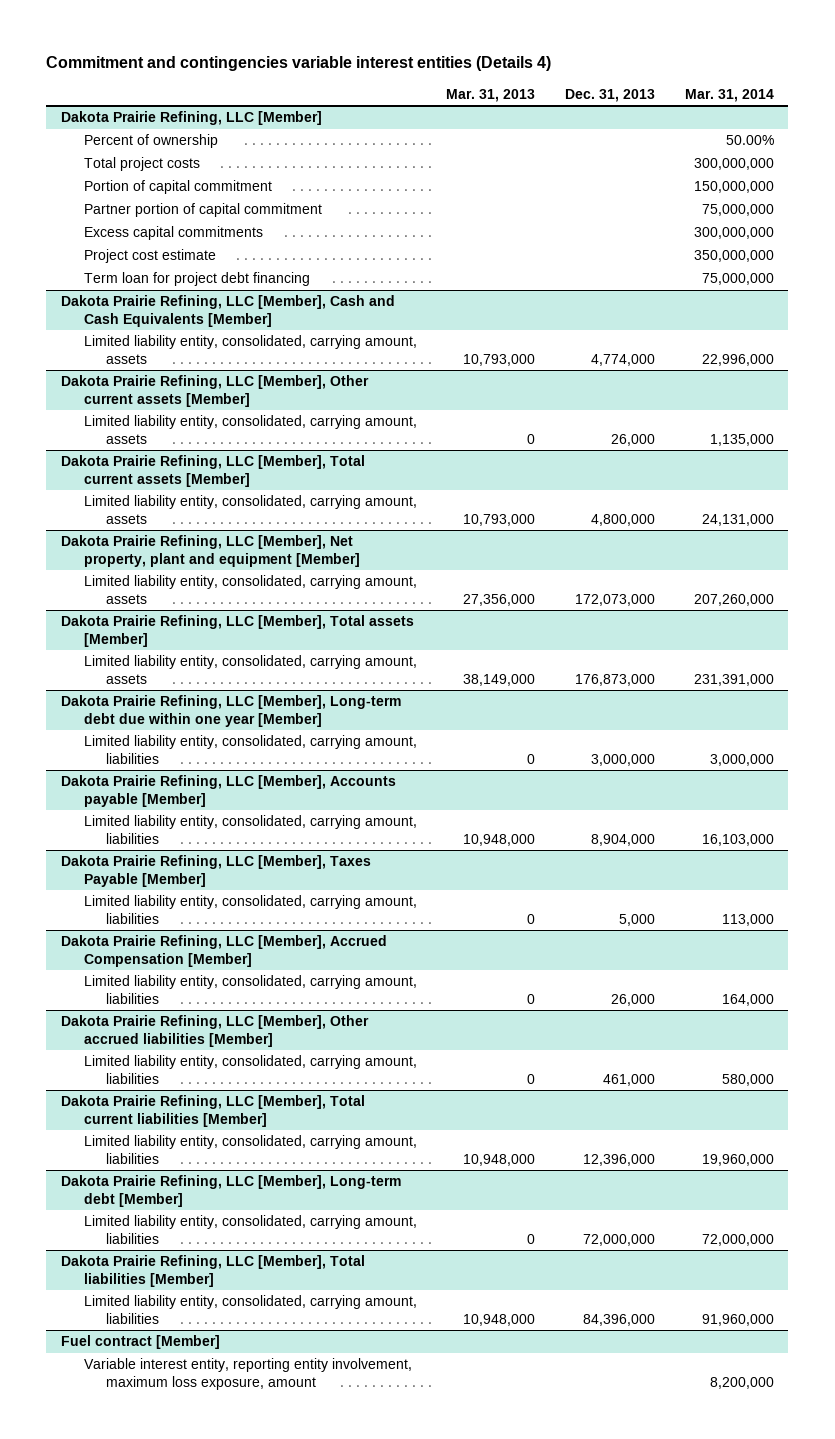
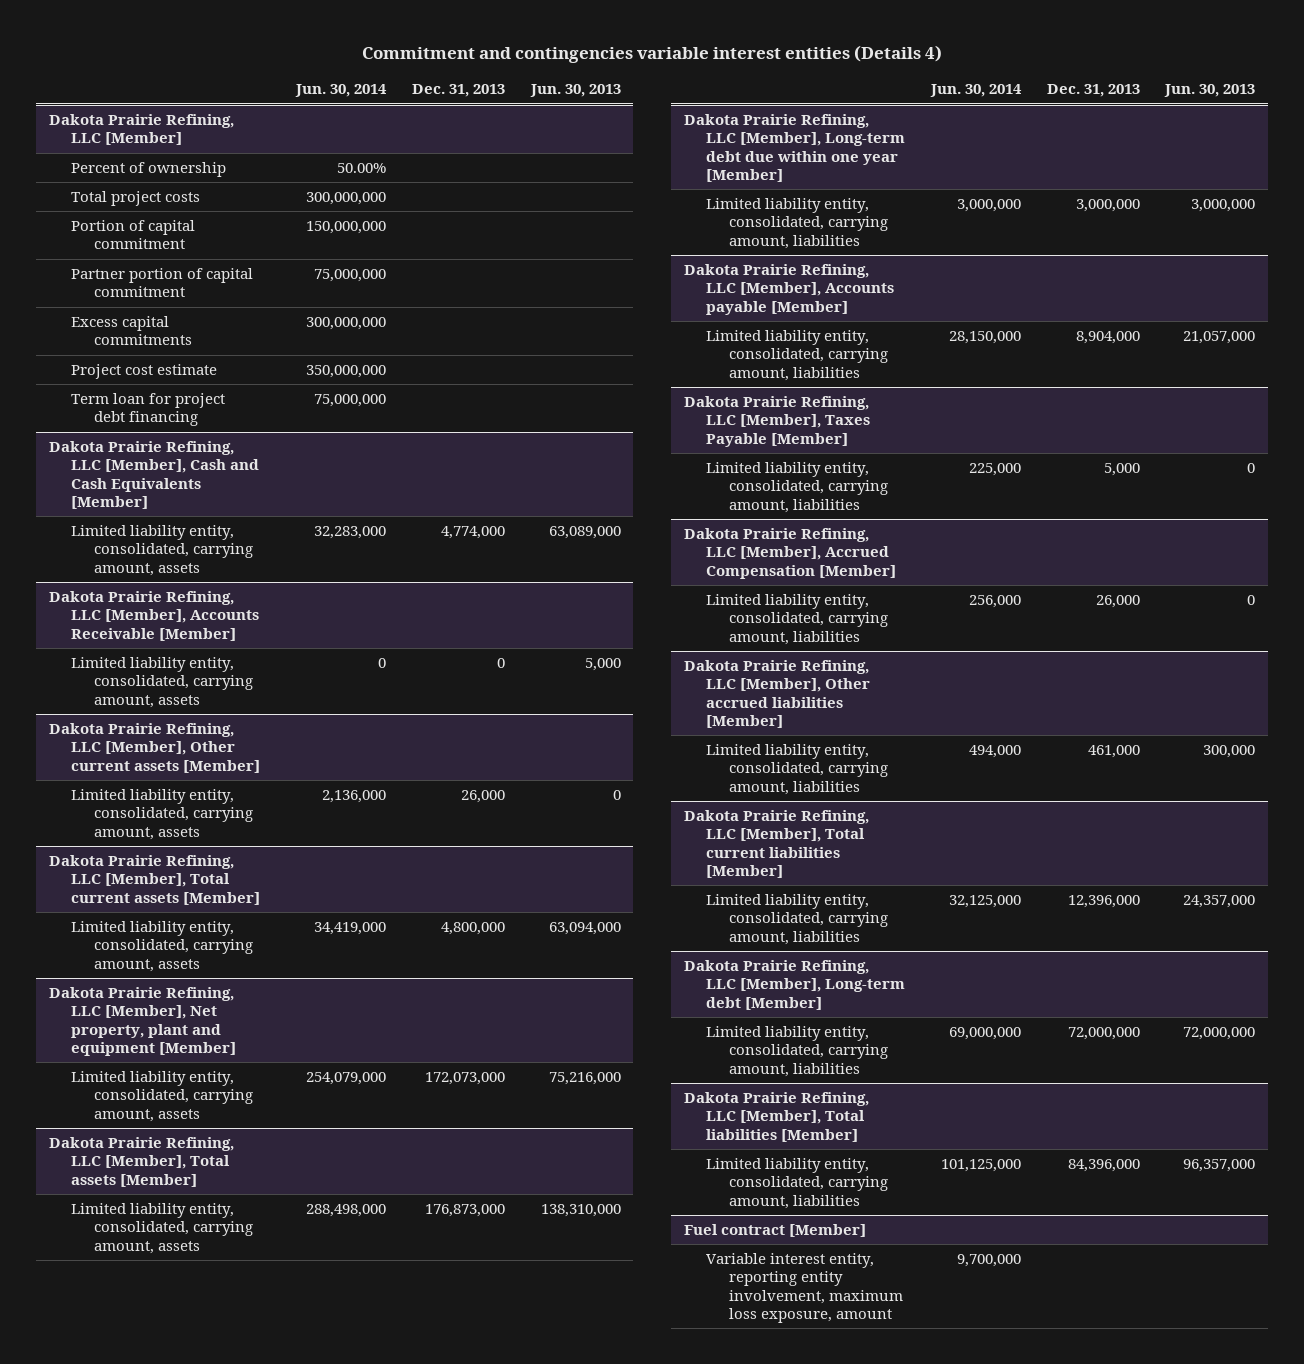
[446,88,536,102] Mar. 31, 2013 -> none
[684,88,774,102] Mar. 31, 2014 -> none
none -> [295,84,388,98] Jun. 30, 2014
none -> [529,84,621,98] Jun. 30, 2013
none -> [48,591,260,641] Dakota Prairie Refining, LLC [Member], Accounts Receivable [Member]
none -> [71,657,253,708] Limited liability entity, consolidated, carrying amount, assets

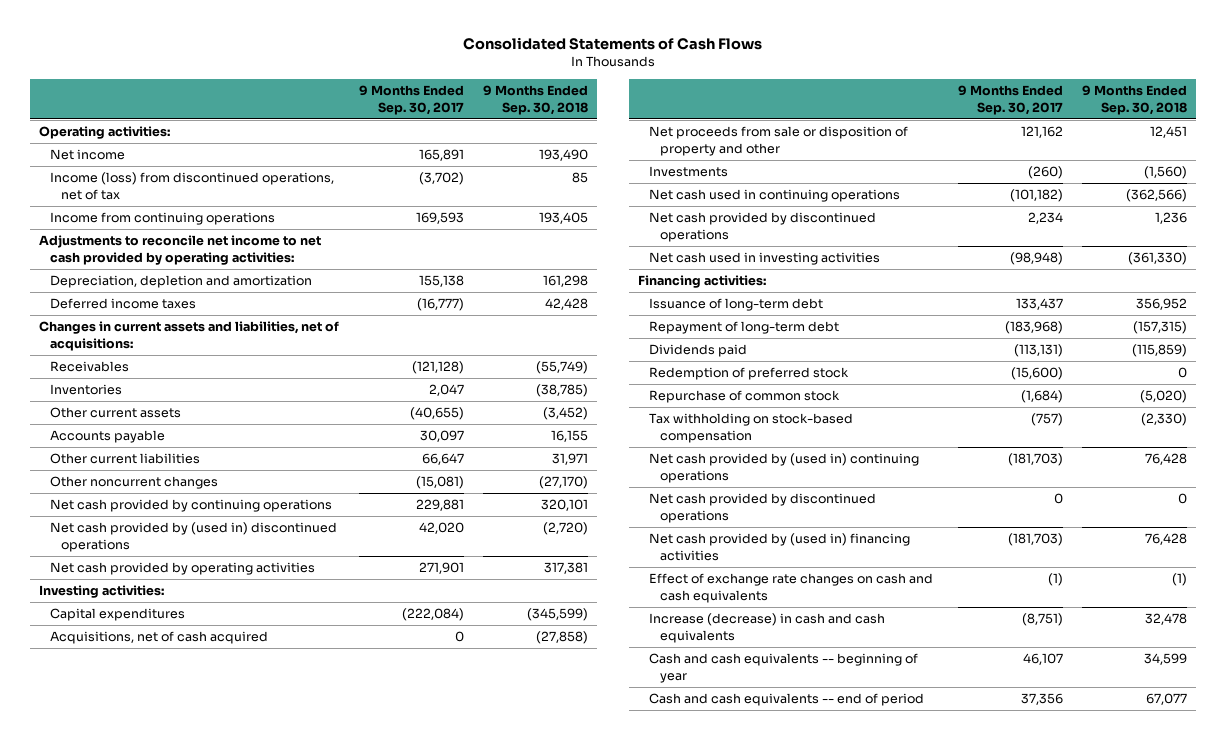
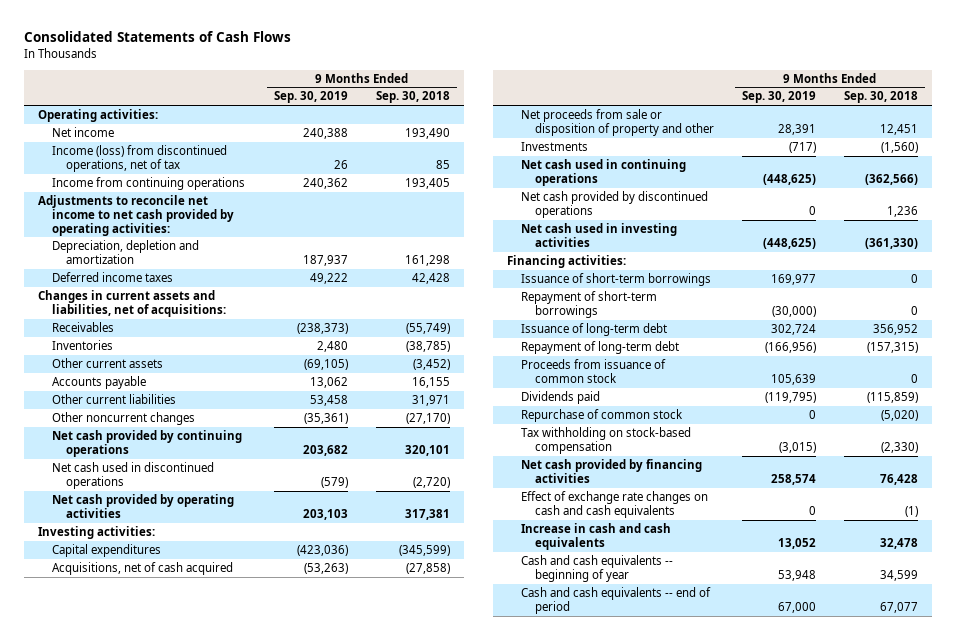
[358,85,464,115] 9 Months Ended Sep. 30, 2017 -> none
none -> [273,91,348,104] Sep. 30, 2019
[49,522,337,552] Net cash provided by (used in) discontinued operations -> [52,462,215,489] Net cash used in discontinued operations
none -> [520,273,711,287] Issuance of short-term borrowings
none -> [520,291,657,318] Repayment of short-term borrowings
none -> [520,359,666,383] Proceeds from issuance of common stock
[649,367,850,381] Redemption of preferred stock -> none
[649,453,920,483] Net cash provided by (used in) continuing operations -> none
[649,493,877,523] Net cash provided by discontinued operations -> none
[649,533,911,561] Net cash provided by (used in) financing activities -> [520,459,702,483] Net cash provided by financing activities
[649,613,886,643] Increase (decrease) in cash and cash equivalents -> [520,523,671,550] Increase in cash and cash equivalents

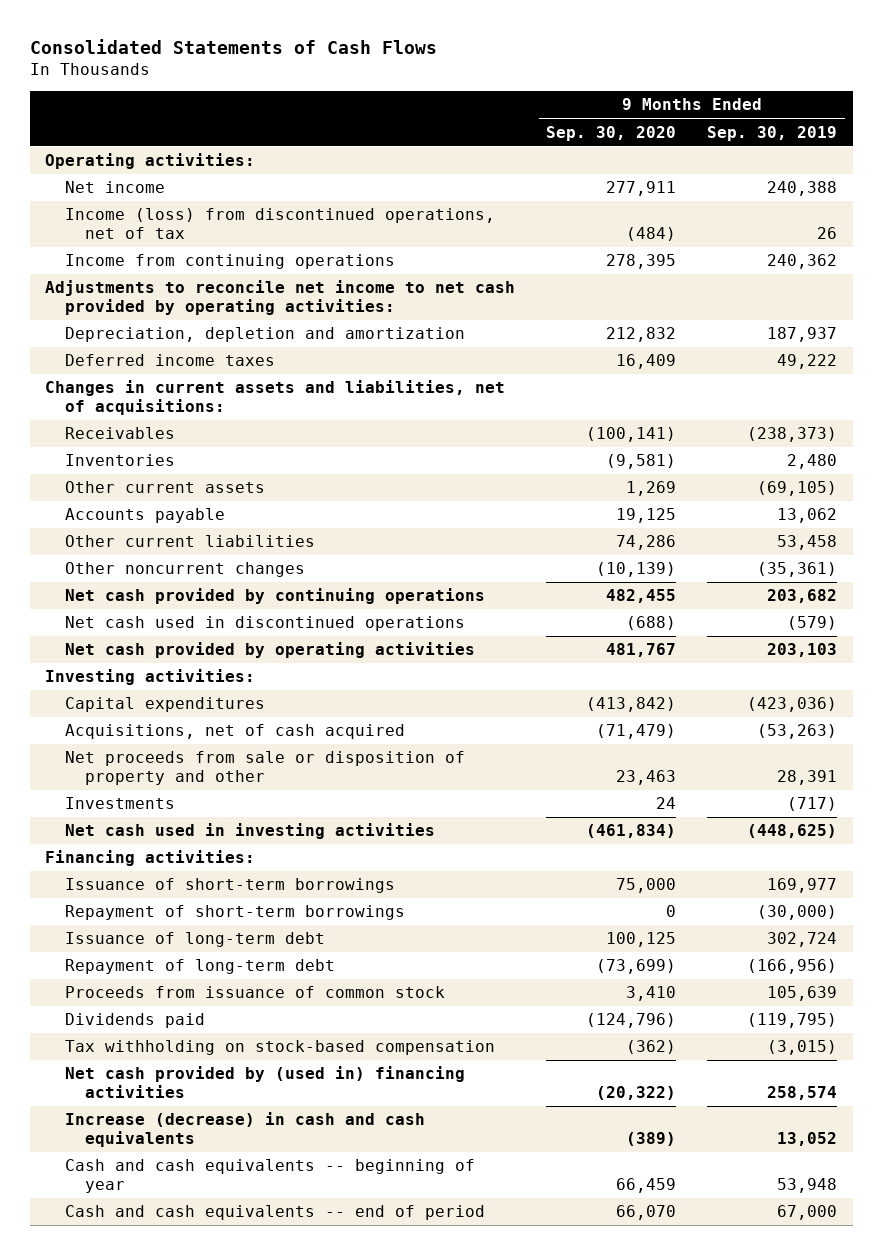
[375,91,450,104] Sep. 30, 2018 -> none
none -> [546,125,677,141] Sep. 30, 2020
[520,159,686,186] Net cash used in continuing operations -> none
[520,191,708,218] Net cash provided by discontinued operations -> none
[520,409,683,423] Repurchase of common stock -> none
[520,491,708,518] Effect of exchange rate changes on cash and cash equivalents -> none
[520,459,702,483] Net cash provided by financing activities -> [64,1066,465,1098] Net cash provided by (used in) financing activities
[520,523,671,550] Increase in cash and cash equivalents -> [64,1112,425,1147] Increase (decrease) in cash and cash equivalents

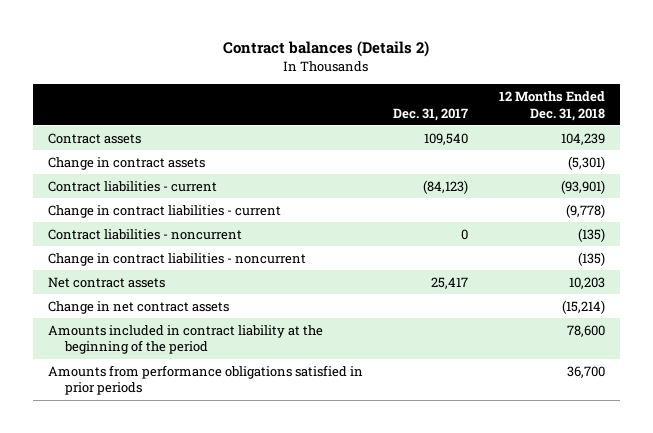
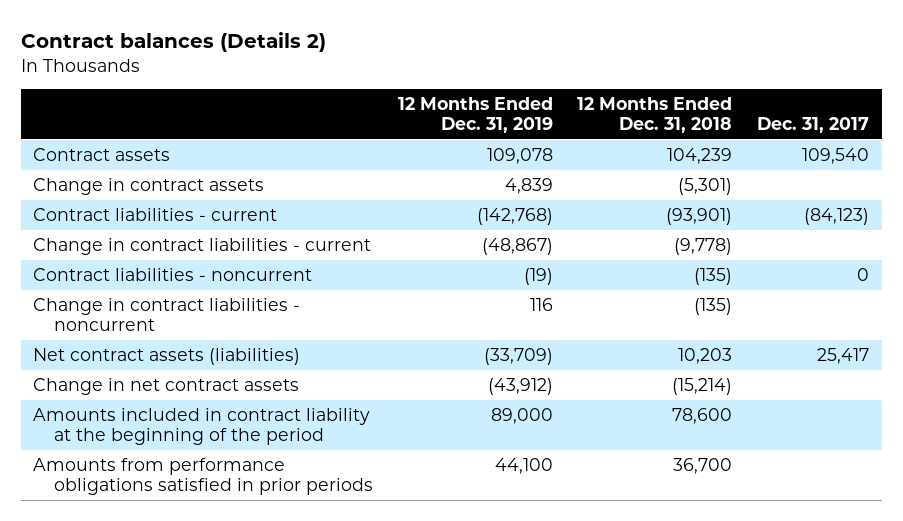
none -> [397,96,553,134] 12 Months Ended Dec. 31, 2019
[48,276,166,288] Net contract assets -> [33,347,301,365] Net contract assets (liabilities)

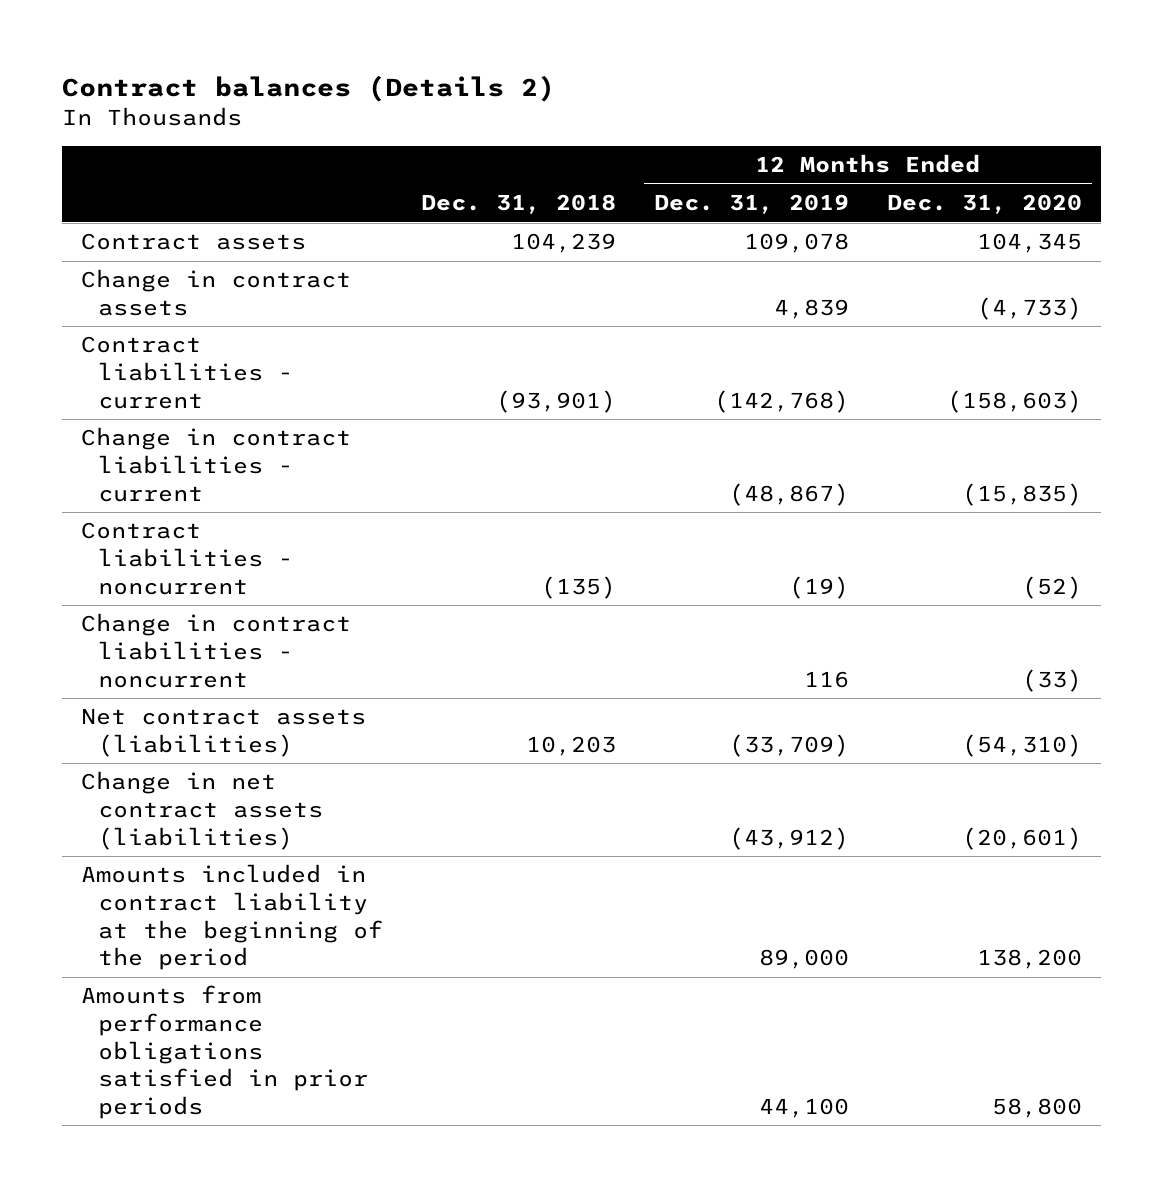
[577,96,733,134] 12 Months Ended Dec. 31, 2018 -> none
[757,117,870,134] Dec. 31, 2017 -> none
none -> [420,194,616,215] Dec. 31, 2018
none -> [887,194,1083,215] Dec. 31, 2020
[33,377,300,395] Change in net contract assets -> [81,771,323,850] Change in net contract assets (liabilities)

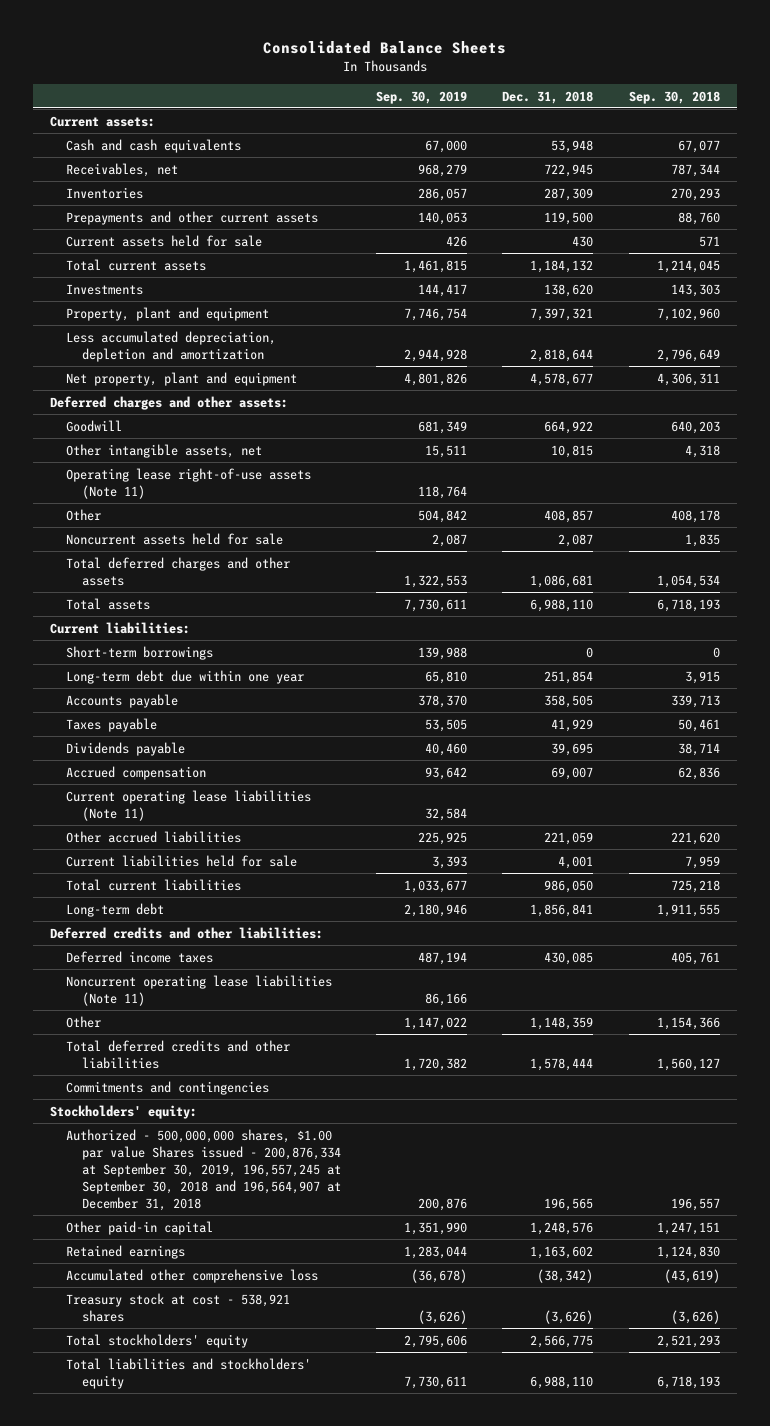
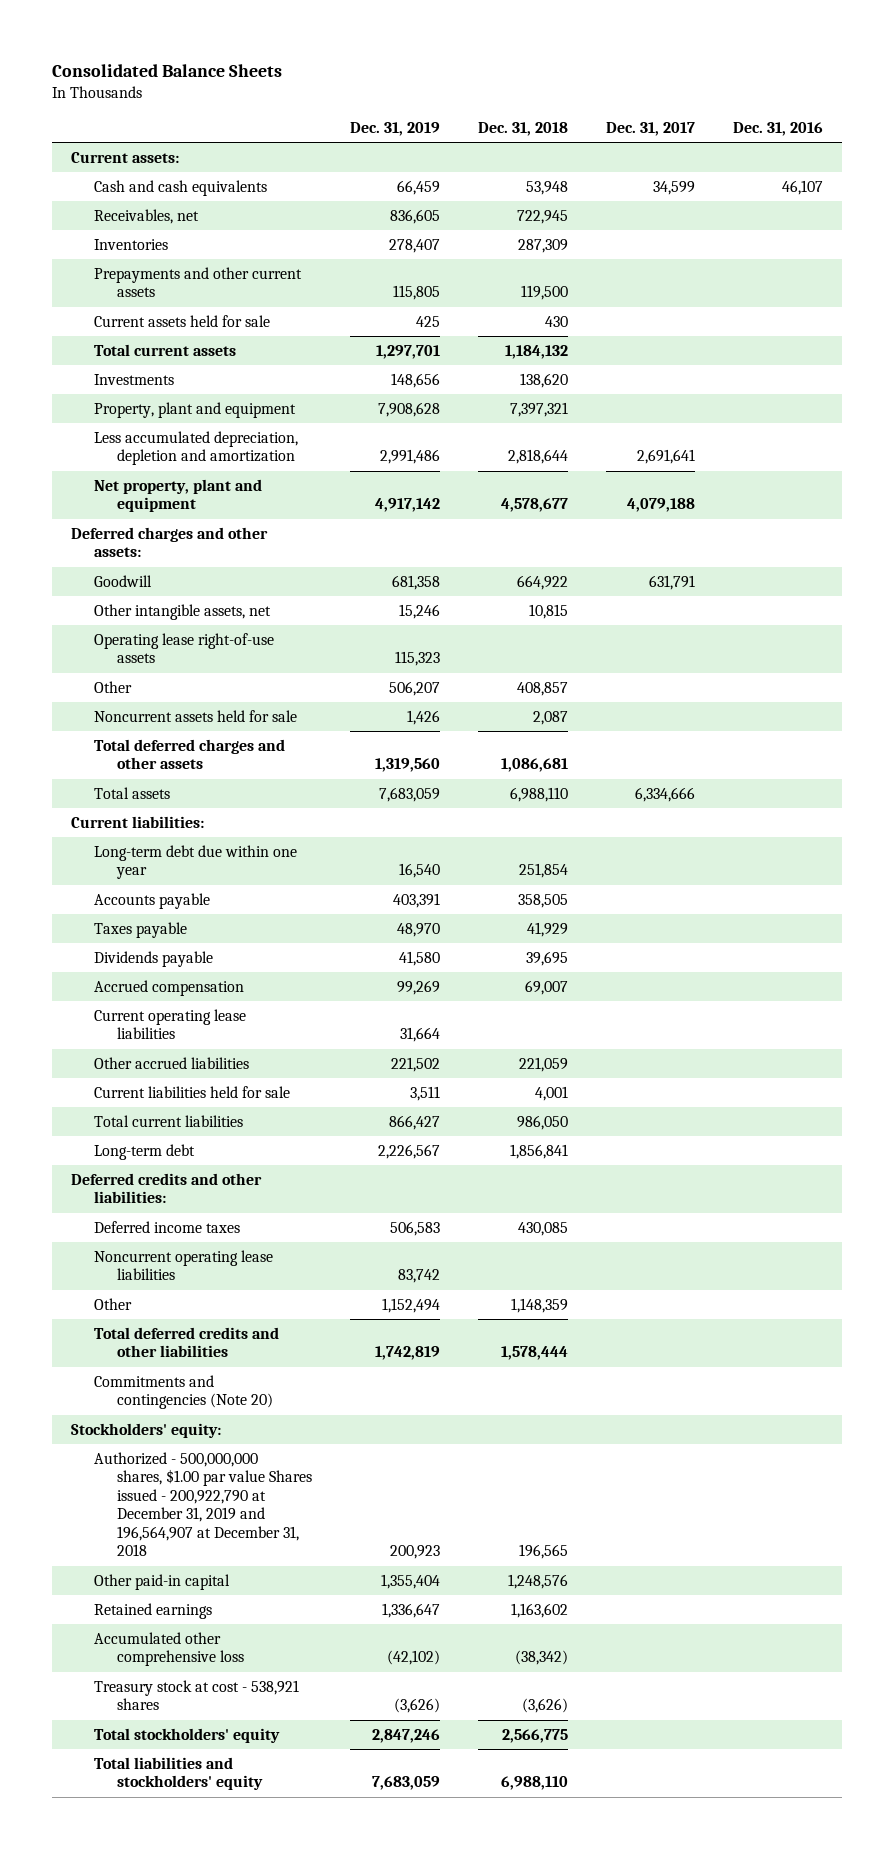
[376,90,468,104] Sep. 30, 2019 -> none
[628,90,720,104] Sep. 30, 2018 -> none
none -> [350,122,441,137] Dec. 31, 2019
none -> [606,122,696,137] Dec. 31, 2017
none -> [733,122,824,137] Dec. 31, 2016
[66,467,312,499] Operating lease right-of-use assets (Note 11) -> [94,632,275,664] Operating lease right-of-use assets
[66,645,214,660] Short-term borrowings -> none
[66,789,312,821] Current operating lease liabilities (Note 11) -> [94,1008,247,1040] Current operating lease liabilities
[66,974,333,1006] Noncurrent operating lease liabilities (Note 11) -> [94,1249,274,1281] Noncurrent operating lease liabilities
[66,1080,270,1095] Commitments and contingencies -> [94,1374,274,1410] Commitments and contingencies (Note 20)
[66,1128,341,1211] Authorized - 500,000,000 shares, $1.00 par value Shares issued - 200,876,334 at September 30, 2019, 196,557,245 at September 30, 2018 and 196,564,907 at December 31, 2018 -> [94,1451,313,1557] Authorized - 500,000,000 shares, $1.00 par value Shares issued - 200,922,790 at December 31, 2019 and 196,564,907 at December 31, 2018

